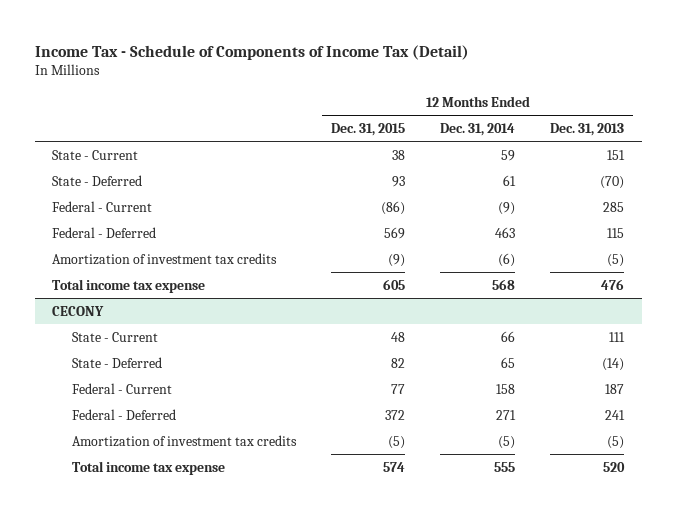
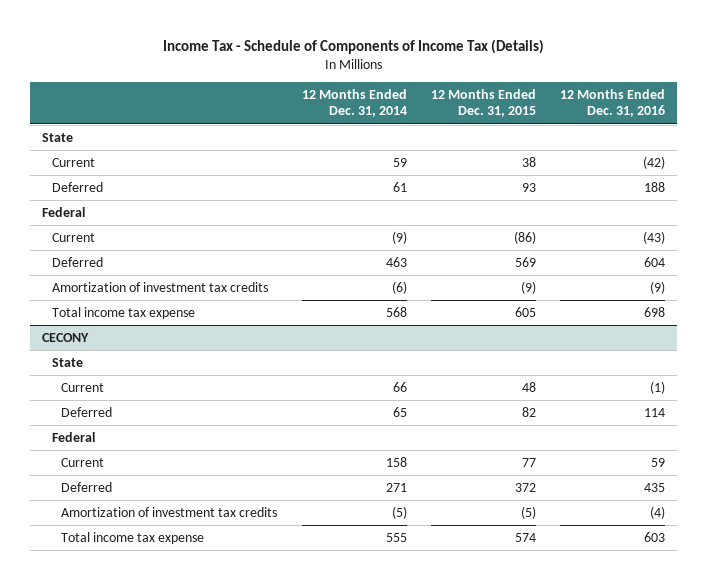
[34,44,469,60] Income Tax - Schedule of Components of Income Tax (Detail) -> [162,38,544,54] Income Tax - Schedule of Components of Income Tax (Details)
[550,122,625,136] Dec. 31, 2013 -> none
none -> [560,88,666,118] 12 Months Ended Dec. 31, 2016
none -> [42,132,74,142] State
[52,149,139,160] State - Current -> [51,157,95,167] Current
[52,174,143,186] State - Deferred -> [51,181,103,192] Deferred
none -> [42,206,86,217] Federal
[52,200,153,212] Federal - Current -> [51,232,95,242] Current
[52,226,157,238] Federal - Deferred -> [51,256,103,267] Deferred
none -> [51,357,83,367] State
[71,331,158,342] State - Current -> [61,382,105,392] Current
[71,356,162,368] State - Deferred -> [61,406,113,417] Deferred
none -> [51,431,95,442] Federal
[71,382,172,394] Federal - Current -> [61,457,105,467] Current
[71,408,176,420] Federal - Deferred -> [61,481,113,492] Deferred

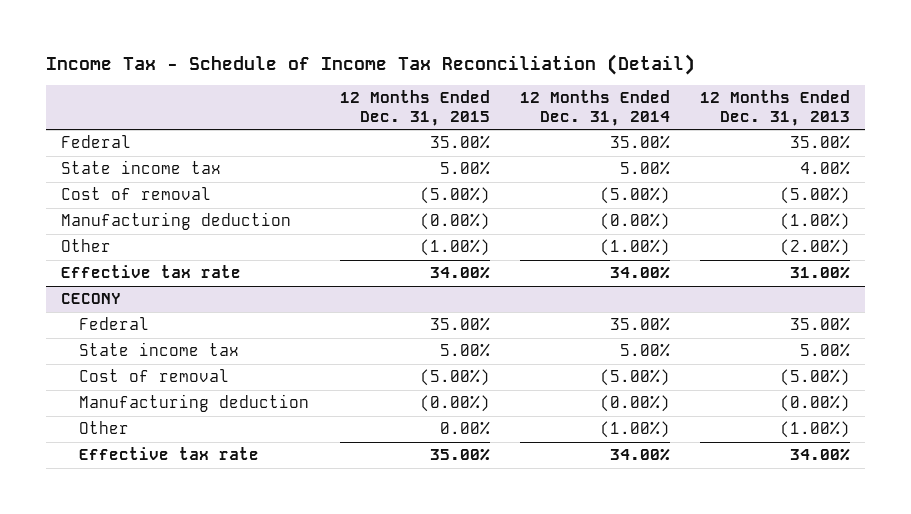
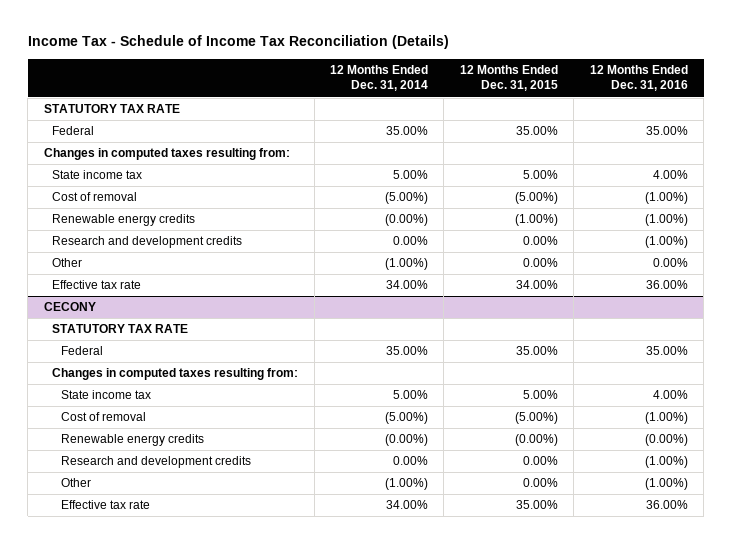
[45,53,695,75] Income Tax - Schedule of Income Tax Reconciliation (Detail) -> [27,35,449,50] Income Tax - Schedule of Income Tax Reconciliation (Details)
[699,90,850,126] 12 Months Ended Dec. 31, 2013 -> none
none -> [589,64,688,92] 12 Months Ended Dec. 31, 2016
none -> [43,104,180,114] STATUTORY TAX RATE
none -> [43,148,290,161] Changes in computed taxes resulting from:
[61,212,292,231] Manufacturing deduction -> none
none -> [52,214,196,227] Renewable energy credits
none -> [52,236,243,249] Research and development credits
[419,239,490,257] (1.00%) -> [522,258,558,268] 0.00%
none -> [52,324,189,334] STATUTORY TAX RATE
none -> [52,368,299,381] Changes in computed taxes resulting from:
[79,394,310,413] Manufacturing deduction -> none
none -> [60,434,204,447] Renewable energy credits
none -> [60,456,251,469] Research and development credits

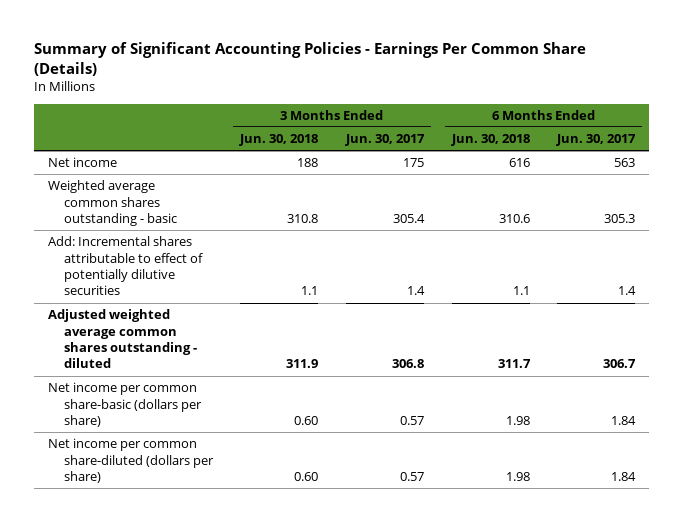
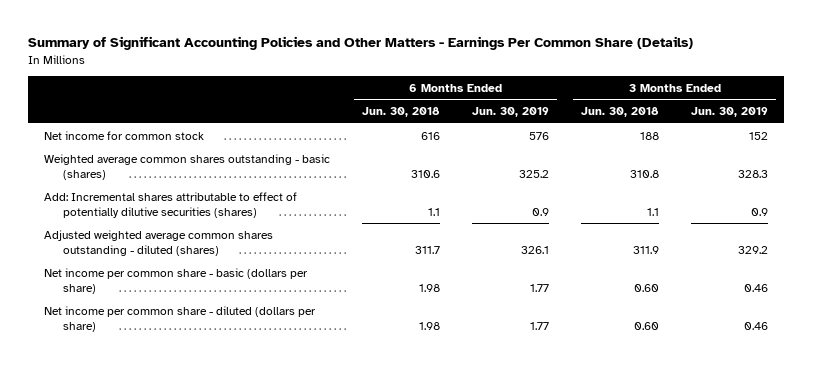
[34,42,587,76] Summary of Significant Accounting Policies - Earnings Per Common Share (Details) -> [28,36,694,51] Summary of Significant Accounting Policies and Other Matters - Earnings Per Common Share (Details)
[345,134,426,147] Jun. 30, 2017 -> none
[556,134,637,147] Jun. 30, 2017 -> none
none -> [472,107,550,118] Jun. 30, 2019
none -> [691,107,769,118] Jun. 30, 2019
[48,157,118,168] Net income -> [44,130,205,140] Net income for common stock
[48,180,177,226] Weighted average common shares outstanding - basic -> [44,153,331,180] Weighted average common shares outstanding - basic (shares)
[48,236,203,296] Add: Incremental shares attributable to effect of potentially dilutive securities -> [44,191,298,218] Add: Incremental shares attributable to effect of potentially dilutive securities (shares)
[48,309,197,369] Adjusted weighted average common shares outstanding - diluted -> [44,229,274,256] Adjusted weighted average common shares outstanding - diluted (shares)
[48,382,202,427] Net income per common share-basic (dollars per share) -> [44,267,309,294] Net income per common share - basic (dollars per share)
[48,438,214,483] Net income per common share-diluted (dollars per share) -> [44,305,317,332] Net income per common share - diluted (dollars per share)

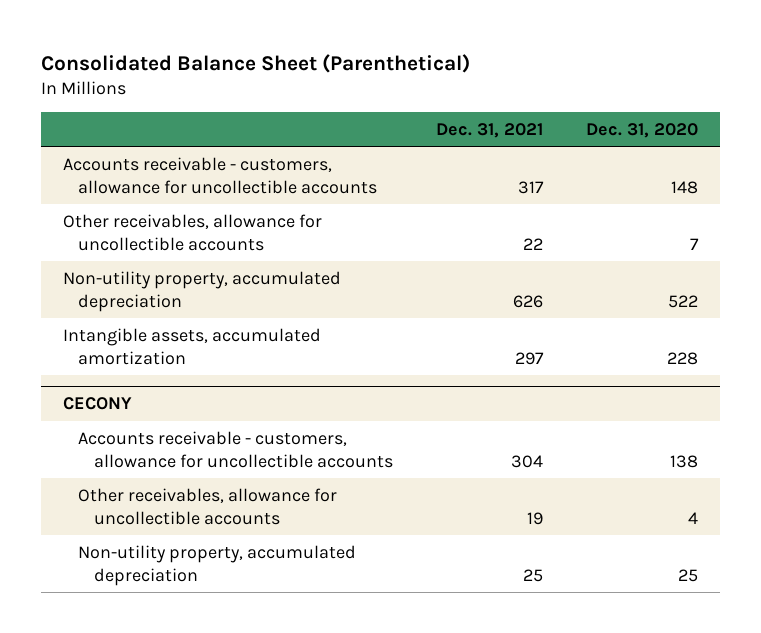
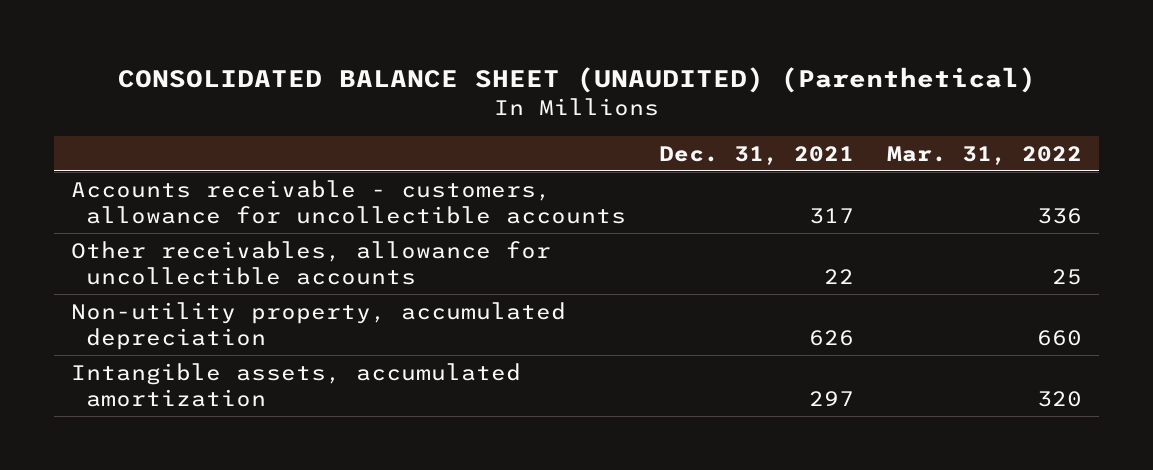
[41,53,471,73] Consolidated Balance Sheet (Parenthetical) -> [117,66,1036,93] CONSOLIDATED BALANCE SHEET (UNAUDITED) (Parenthetical)
[586,123,699,139] Dec. 31, 2020 -> none
none -> [887,145,1083,165] Mar. 31, 2022
[62,397,132,411] CECONY -> none
[78,430,393,468] Accounts receivable - customers, allowance for uncollectible accounts -> none
[78,487,338,525] Other receivables, allowance for uncollectible accounts -> none
[78,544,357,586] Non-utility property, accumulated depreciation -> none

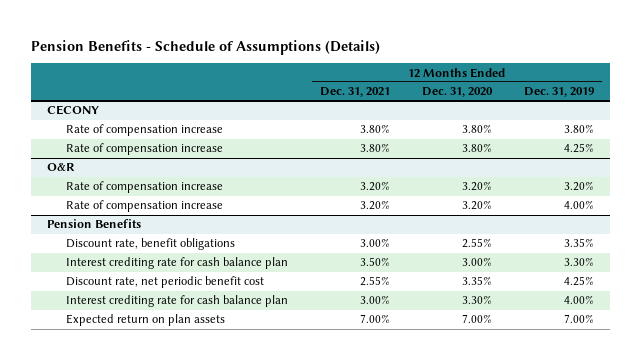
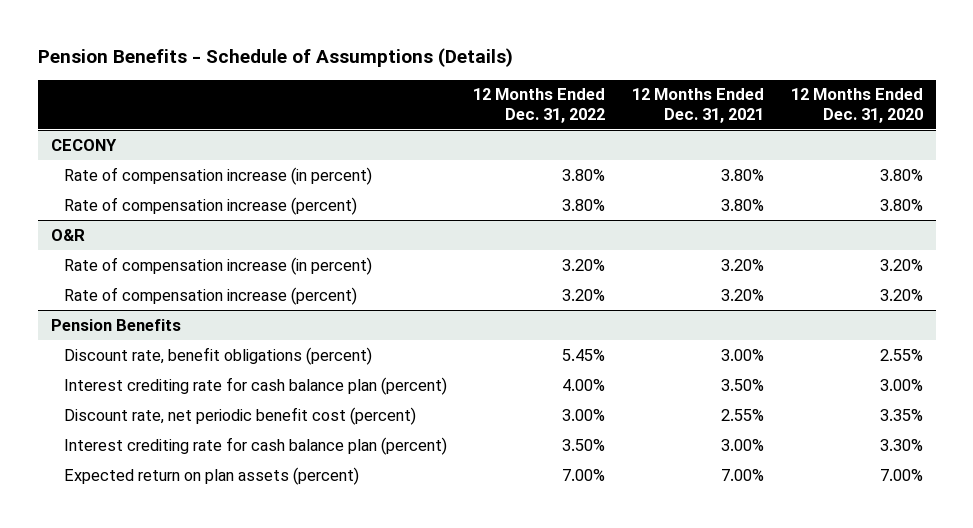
[523,87,594,98] Dec. 31, 2019 -> none
none -> [473,88,606,123] 12 Months Ended Dec. 31, 2022
[66,124,224,137] Rate of compensation increase -> [63,166,372,185] Rate of compensation increase (in percent)
[66,143,224,156] Rate of compensation increase -> [63,196,357,215] Rate of compensation increase (percent)
[66,181,224,194] Rate of compensation increase -> [63,256,372,275] Rate of compensation increase (in percent)
[66,200,224,213] Rate of compensation increase -> [63,286,357,305] Rate of compensation increase (percent)
[66,238,236,251] Discount rate, benefit obligations -> [63,346,372,365] Discount rate, benefit obligations (percent)
[66,257,289,270] Interest crediting rate for cash balance plan -> [63,376,447,395] Interest crediting rate for cash balance plan (percent)
[66,276,265,289] Discount rate, net periodic benefit cost -> [63,406,416,425] Discount rate, net periodic benefit cost (percent)
[66,295,289,308] Interest crediting rate for cash balance plan -> [63,436,447,455] Interest crediting rate for cash balance plan (percent)
[66,314,226,327] Expected return on plan assets -> [63,466,359,485] Expected return on plan assets (percent)

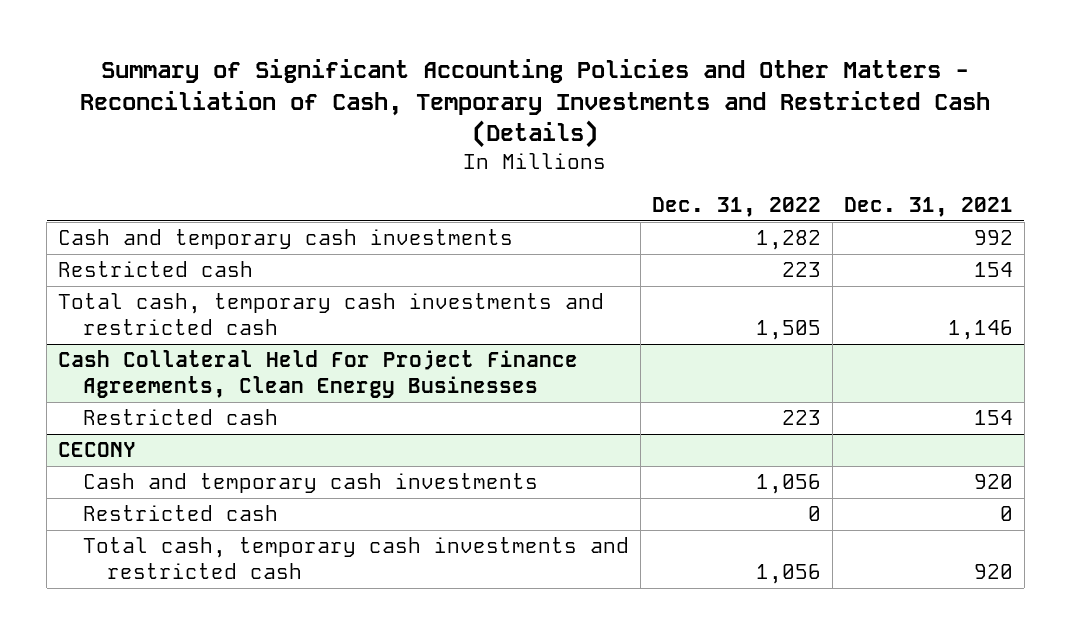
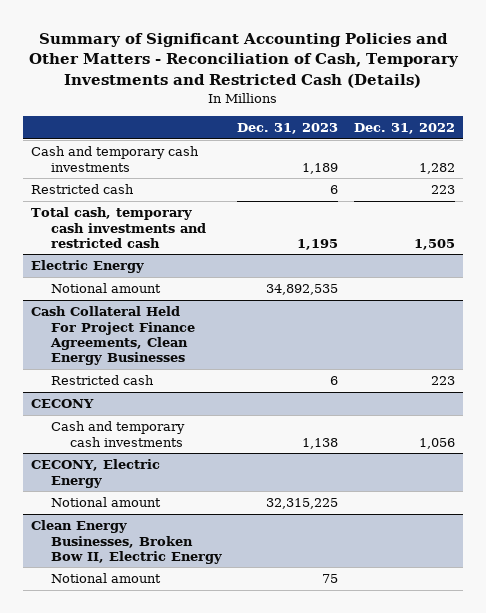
[843,196,1013,217] Dec. 31, 2021 -> none
none -> [237,123,339,135] Dec. 31, 2023
none -> [31,260,145,274] Electric Energy
none -> [50,283,161,294] Notional amount
[82,504,278,521] Restricted cash -> none
[82,536,629,580] Total cash, temporary cash investments and restricted cash -> none
none -> [31,459,161,488] CECONY, Electric Energy
none -> [50,497,161,508] Notional amount
none -> [31,520,222,564] Clean Energy Businesses, Broken Bow II, Electric Energy
none -> [50,573,161,584] Notional amount

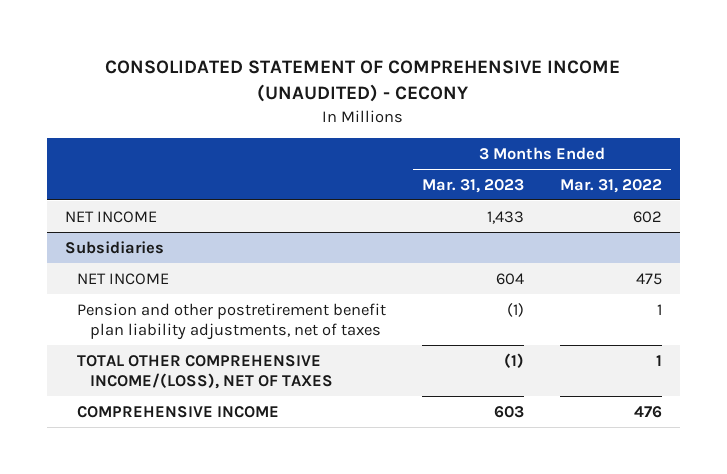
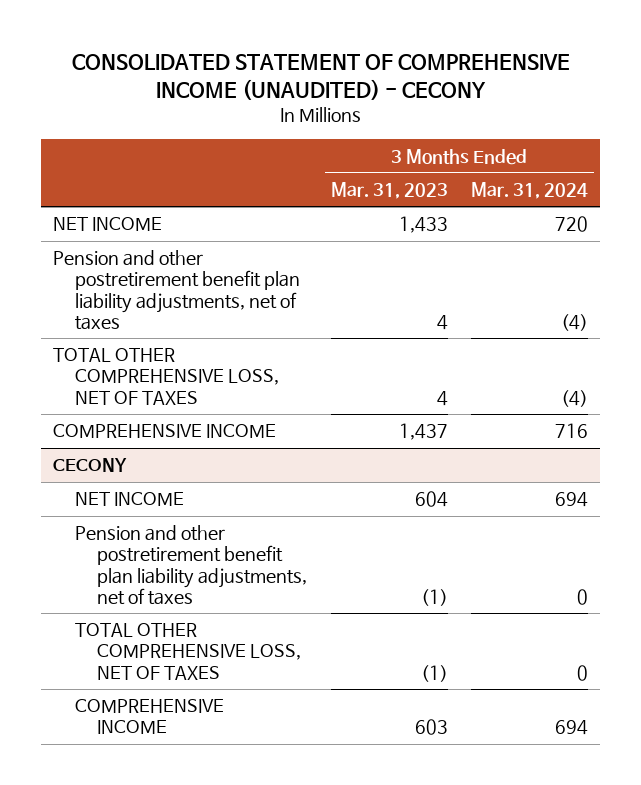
[559,178,662,193] Mar. 31, 2022 -> none
none -> [471,182,589,200] Mar. 31, 2024
[64,240,164,254] Subsidiaries -> none
none -> [52,250,300,330] Pension and other postretirement benefit plan liability adjustments, net of taxes
none -> [52,348,279,405] TOTAL OTHER COMPREHENSIVE LOSS, NET OF TAXES
none -> [52,424,276,439] COMPREHENSIVE INCOME
none -> [52,458,127,473] CECONY
[77,354,333,389] TOTAL OTHER COMPREHENSIVE INCOME/(LOSS), NET OF TAXES -> [74,623,301,680] TOTAL OTHER COMPREHENSIVE LOSS, NET OF TAXES

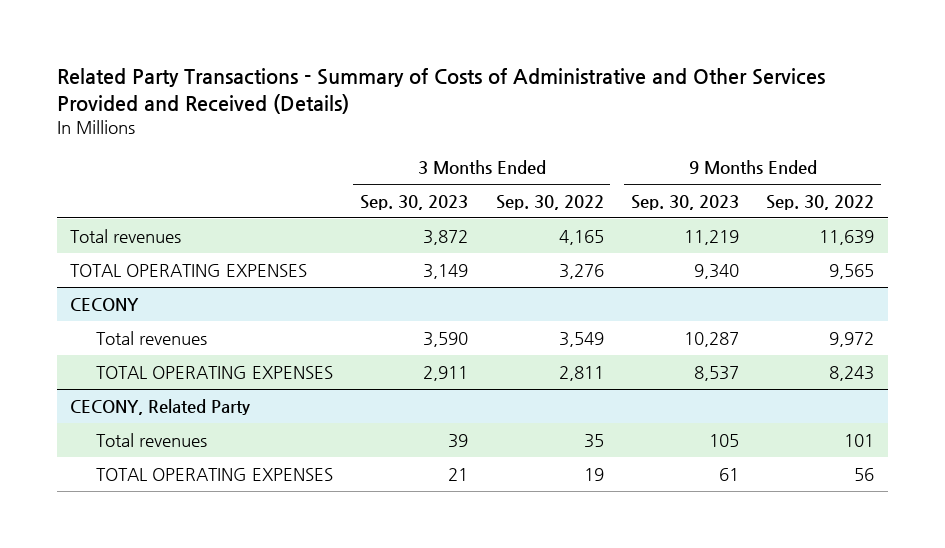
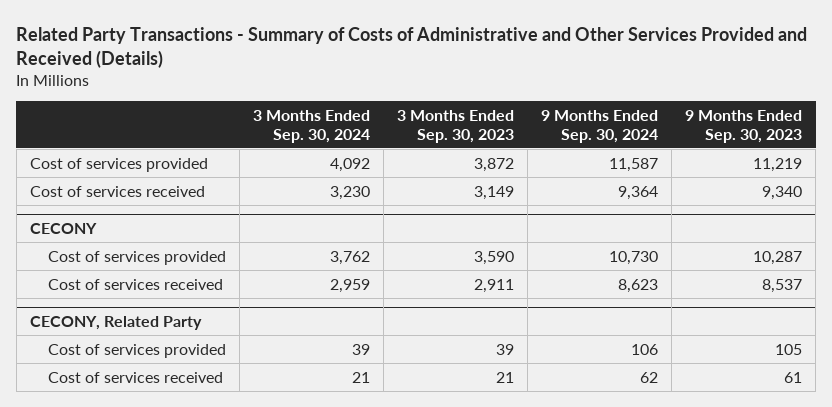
[495,195,604,211] Sep. 30, 2022 -> none
[766,195,875,211] Sep. 30, 2022 -> none
none -> [253,110,371,143] 3 Months Ended Sep. 30, 2024
none -> [541,110,659,143] 9 Months Ended Sep. 30, 2024
[70,228,182,243] Total revenues -> [29,157,208,172] Cost of services provided
[70,263,308,277] TOTAL OPERATING EXPENSES -> [29,185,205,197] Cost of services received
[95,330,207,345] Total revenues -> [48,250,227,265] Cost of services provided
[95,365,333,379] TOTAL OPERATING EXPENSES -> [48,278,224,290] Cost of services received
[95,432,207,447] Total revenues -> [48,343,227,358] Cost of services provided
[95,467,333,481] TOTAL OPERATING EXPENSES -> [48,371,224,383] Cost of services received

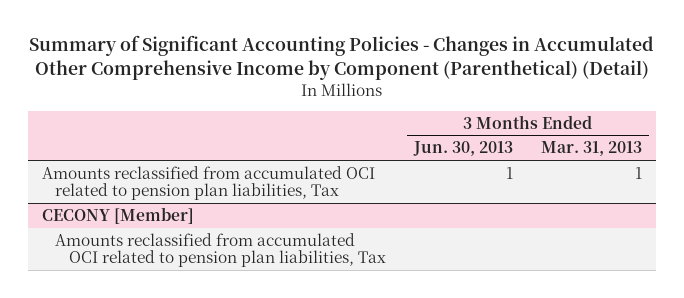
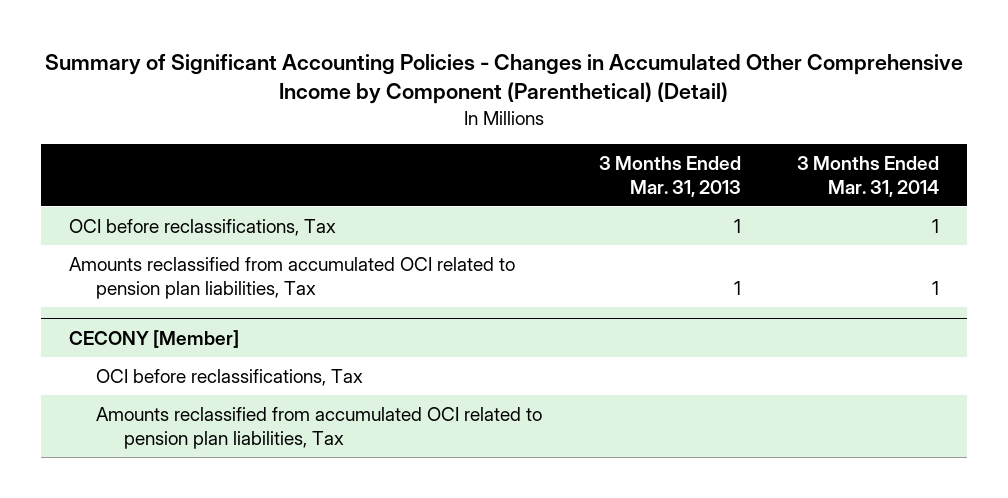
[413,141,514,157] Jun. 30, 2013 -> none
none -> [797,155,940,197] 3 Months Ended Mar. 31, 2014
none -> [69,218,337,236] OCI before reclassifications, Tax
none -> [96,368,364,386] OCI before reclassifications, Tax

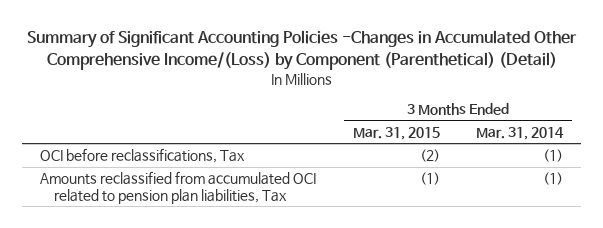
[45,54,964,105] Summary of Significant Accounting Policies - Changes in Accumulated Other Comprehensive Income by Component (Parenthetical) (Detail) -> [26,30,577,70] Summary of Significant Accounting Policies -Changes in Accumulated Other Comprehensive Income/(Loss) by Component (Parenthetical) (Detail)
[598,155,741,197] 3 Months Ended Mar. 31, 2013 -> none
none -> [352,126,440,140] Mar. 31, 2015
[69,329,240,348] CECONY [Member] -> none
[96,368,364,386] OCI before reclassifications, Tax -> none
[96,406,543,449] Amounts reclassified from accumulated OCI related to pension plan liabilities, Tax -> none
[932,218,940,233] 1 -> [543,149,564,163] (1)
[932,280,940,295] 1 -> [543,172,564,186] (1)

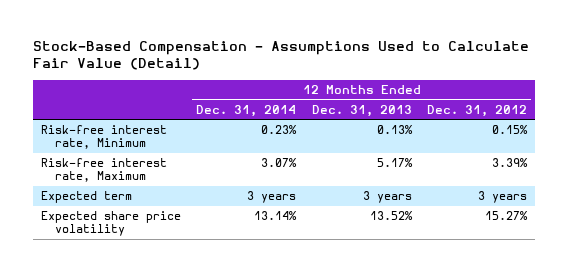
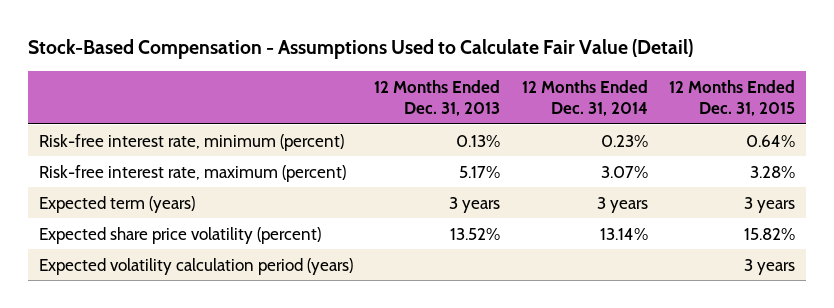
[426,104,527,117] Dec. 31, 2012 -> none
none -> [669,80,796,116] 12 Months Ended Dec. 31, 2015
[40,125,167,150] Risk-free interest rate, Minimum -> [38,133,344,151] Risk-free interest rate, minimum (percent)
[40,158,167,183] Risk-free interest rate, Maximum -> [38,164,346,182] Risk-free interest rate, maximum (percent)
[40,191,132,204] Expected term -> [38,195,195,213] Expected term (years)
[40,211,181,237] Expected share price volatility -> [38,226,321,244] Expected share price volatility (percent)
none -> [38,257,353,275] Expected volatility calculation period (years)

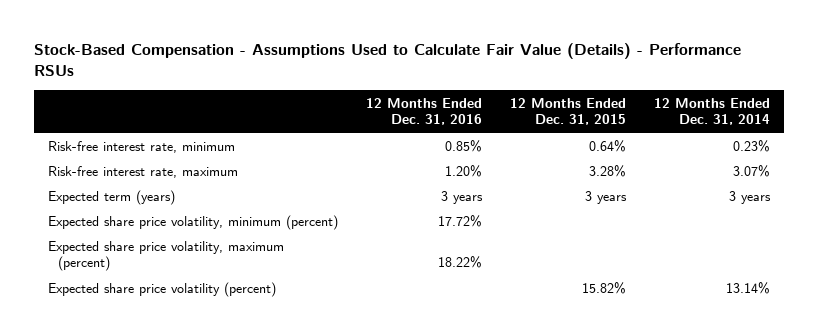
[27,39,693,60] Stock-Based Compensation - Assumptions Used to Calculate Fair Value (Detail) -> [33,42,741,77] Stock-Based Compensation - Assumptions Used to Calculate Fair Value (Details) - Performance RSUs
[374,80,501,116] 12 Months Ended Dec. 31, 2013 -> none
none -> [365,97,482,126] 12 Months Ended Dec. 31, 2016
[38,133,344,151] Risk-free interest rate, minimum (percent) -> [47,140,235,153] Risk-free interest rate, minimum
[38,164,346,182] Risk-free interest rate, maximum (percent) -> [47,165,238,178] Risk-free interest rate, maximum
none -> [47,214,338,230] Expected share price volatility, minimum (percent)
none -> [47,240,284,271] Expected share price volatility, maximum (percent)
[38,257,353,275] Expected volatility calculation period (years) -> none

